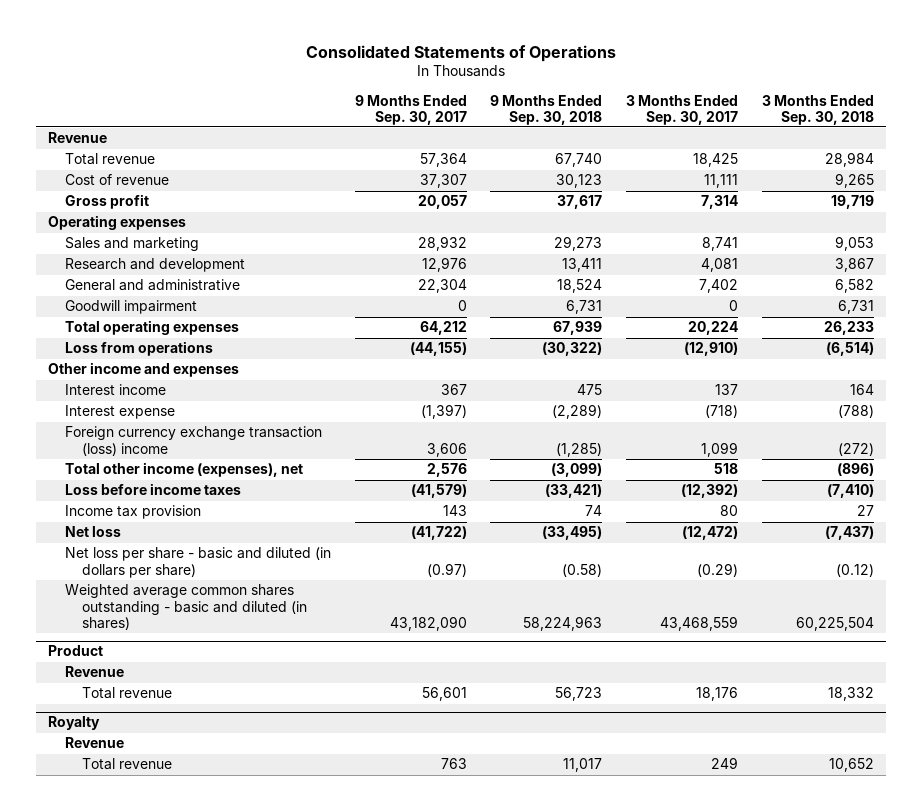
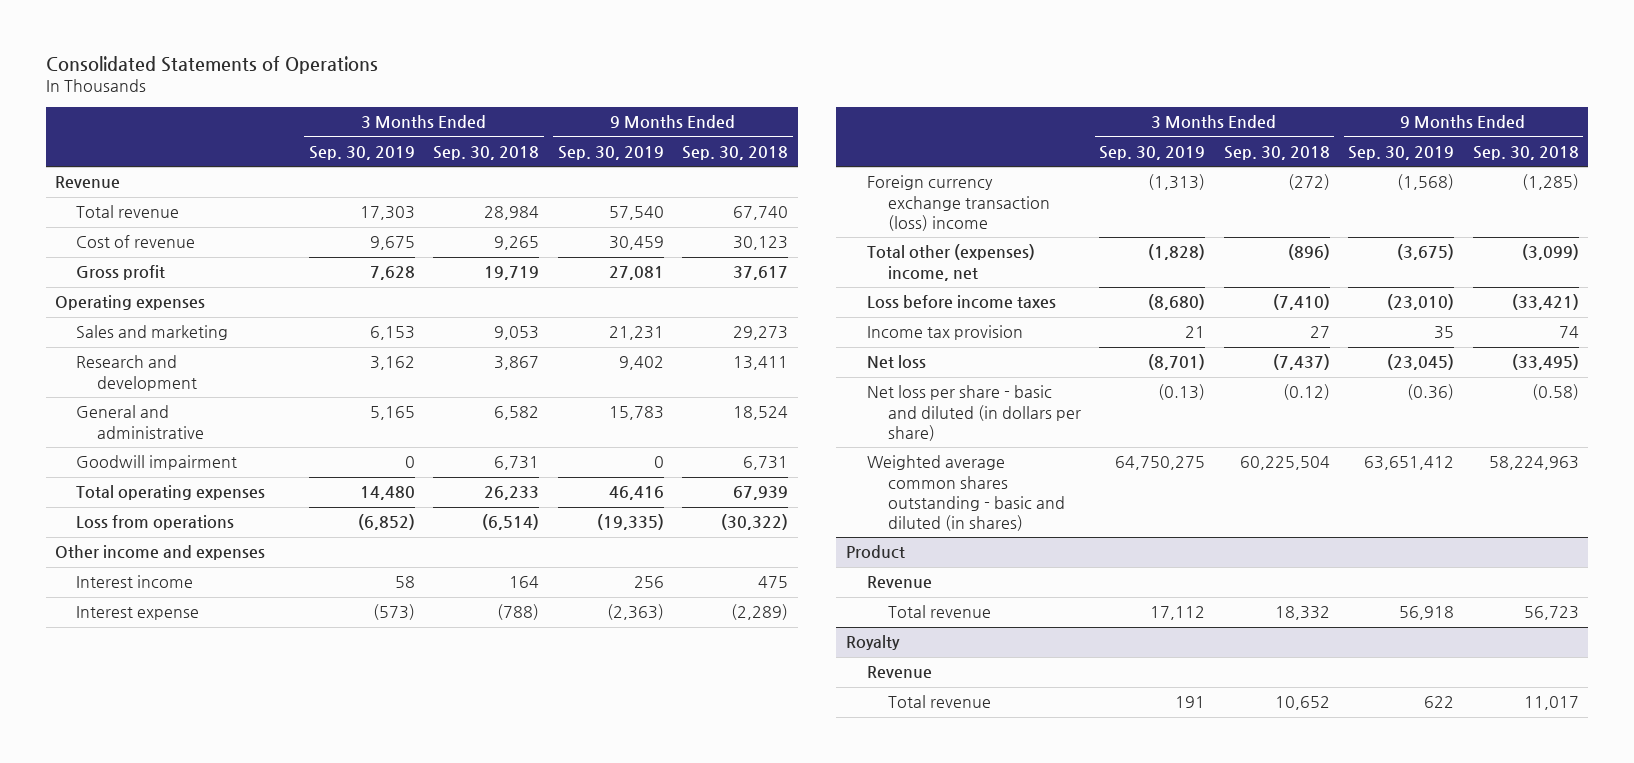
[354,94,467,125] 9 Months Ended Sep. 30, 2017 -> none
[626,94,739,125] 3 Months Ended Sep. 30, 2017 -> none
none -> [308,145,415,160] Sep. 30, 2019
none -> [557,145,664,160] Sep. 30, 2019
[64,462,303,478] Total other income (expenses), net -> [866,244,1035,281] Total other (expenses) income, net

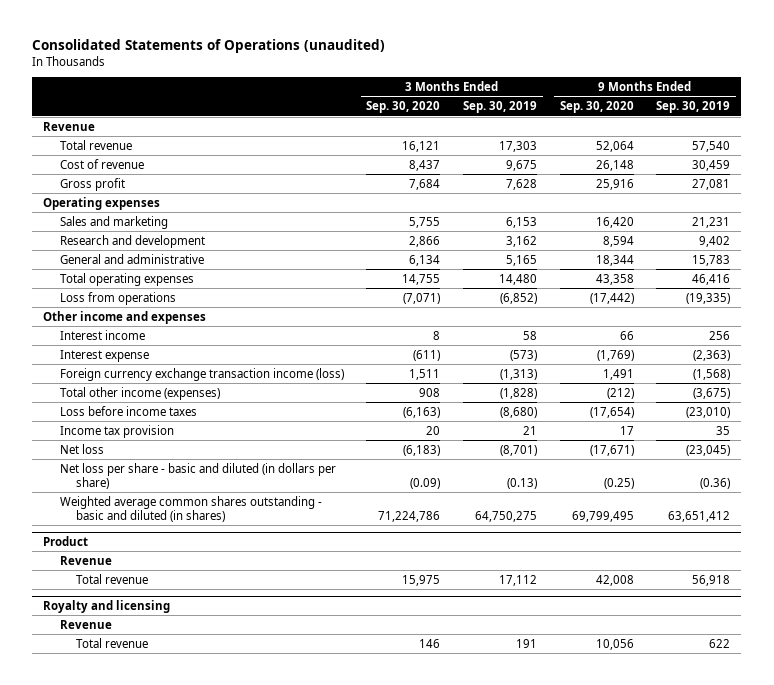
[46,56,379,75] Consolidated Statements of Operations -> [32,39,386,54] Consolidated Statements of Operations (unaudited)
[433,145,540,160] Sep. 30, 2018 -> none
[682,145,789,160] Sep. 30, 2018 -> none
none -> [366,101,441,114] Sep. 30, 2020
none -> [559,101,634,114] Sep. 30, 2020
[76,455,238,471] Goodwill impairment -> none
[866,175,1050,231] Foreign currency exchange transaction (loss) income -> [59,367,344,381] Foreign currency exchange transaction income (loss)
[866,244,1035,281] Total other (expenses) income, net -> [59,386,220,400] Total other income (expenses)
[845,635,900,651] Royalty -> none
none -> [43,599,171,613] Royalty and licensing

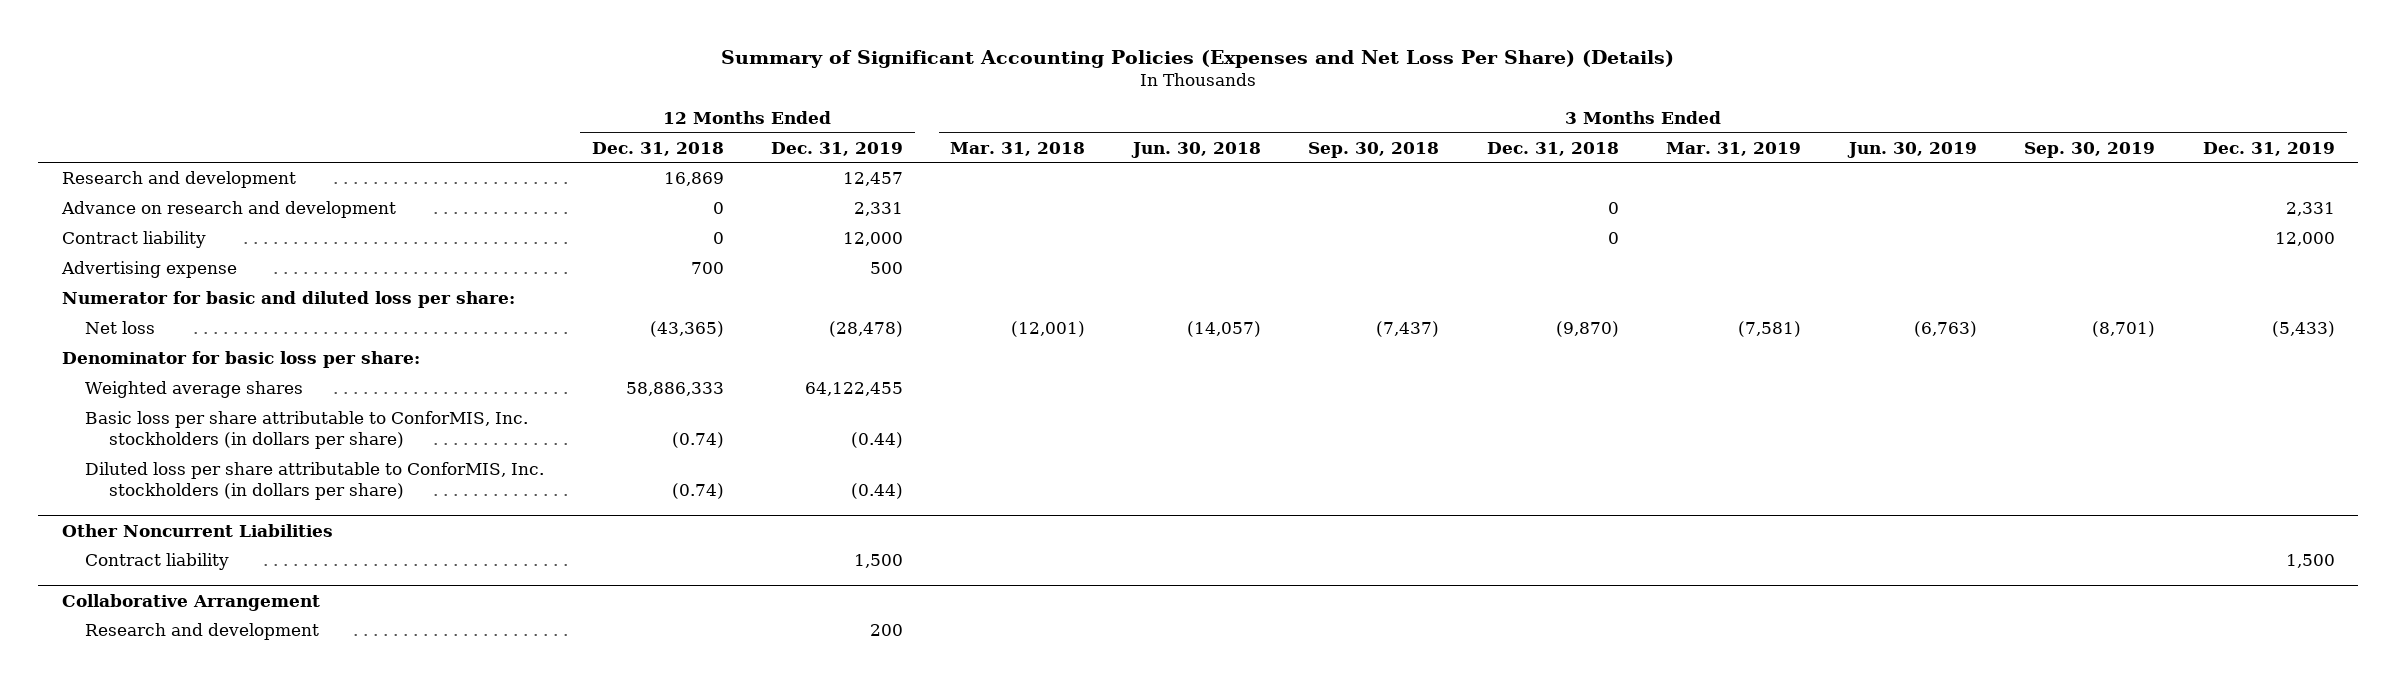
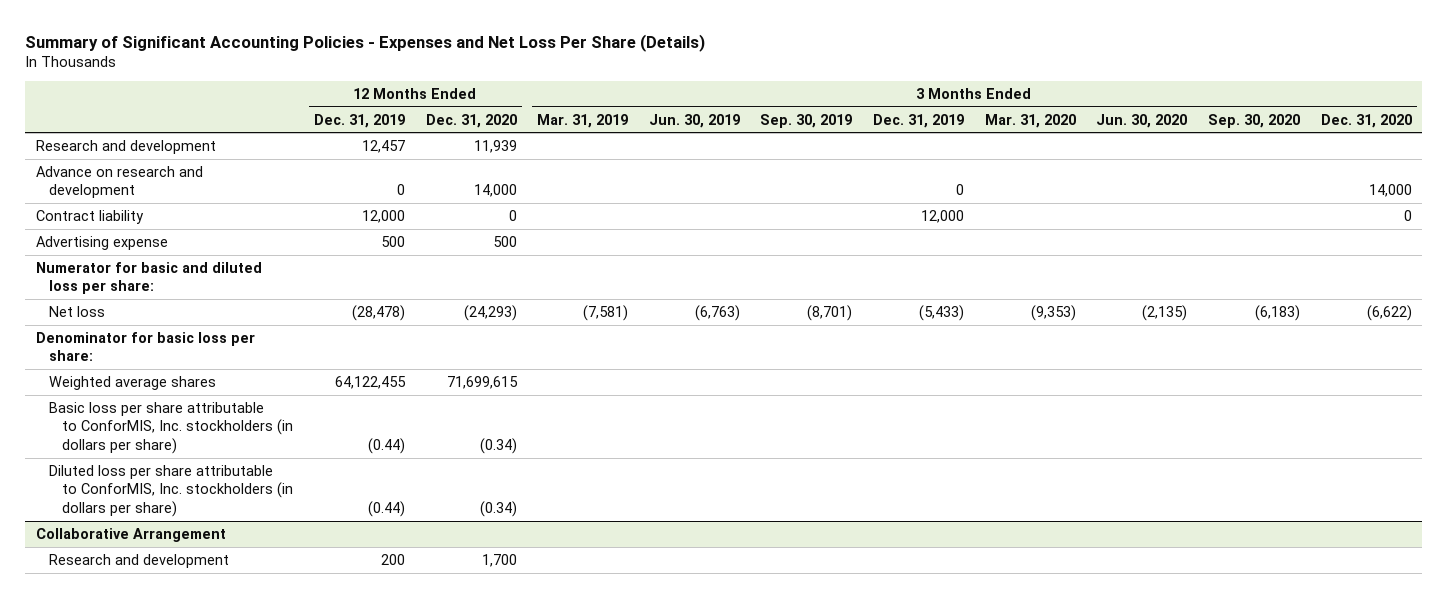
[721,49,1675,68] Summary of Significant Accounting Policies (Expenses and Net Loss Per Share) (Details) -> [25,33,706,52] Summary of Significant Accounting Policies - Expenses and Net Loss Per Share (Details)
[591,141,724,156] Dec. 31, 2018 -> none
[950,141,1086,156] Mar. 31, 2018 -> none
[1130,141,1261,158] Jun. 30, 2018 -> none
[1308,141,1440,158] Sep. 30, 2018 -> none
[1486,141,1619,156] Dec. 31, 2018 -> none
none -> [425,113,517,128] Dec. 31, 2020
none -> [984,113,1076,128] Mar. 31, 2020
none -> [1096,113,1188,128] Jun. 30, 2020
none -> [1207,113,1300,128] Sep. 30, 2020
none -> [1320,113,1412,128] Dec. 31, 2020
[854,201,904,216] 2,331 -> [397,184,406,196] 0
[2285,201,2335,216] 2,331 -> [956,184,965,196] 0
[61,523,333,537] Other Noncurrent Liabilities -> none
[85,552,230,570] Contract liability -> none

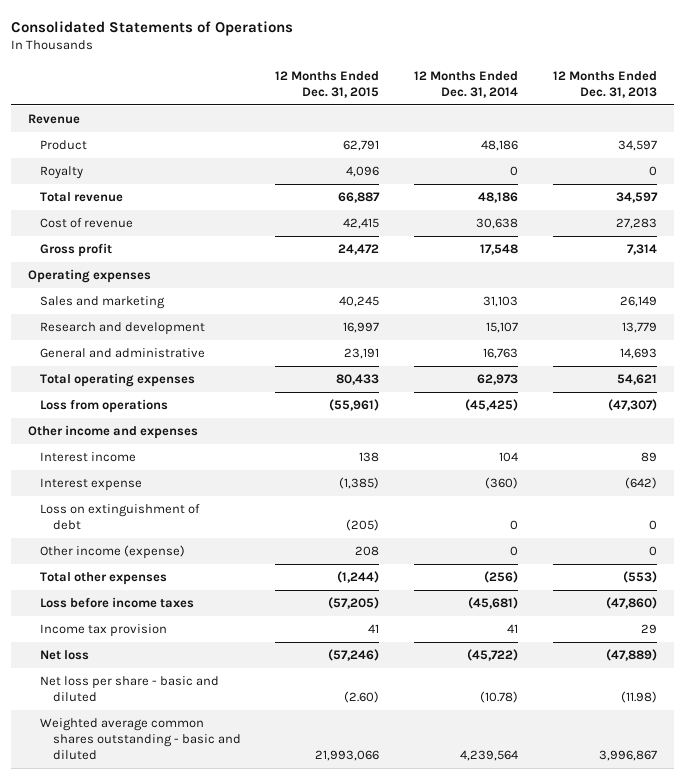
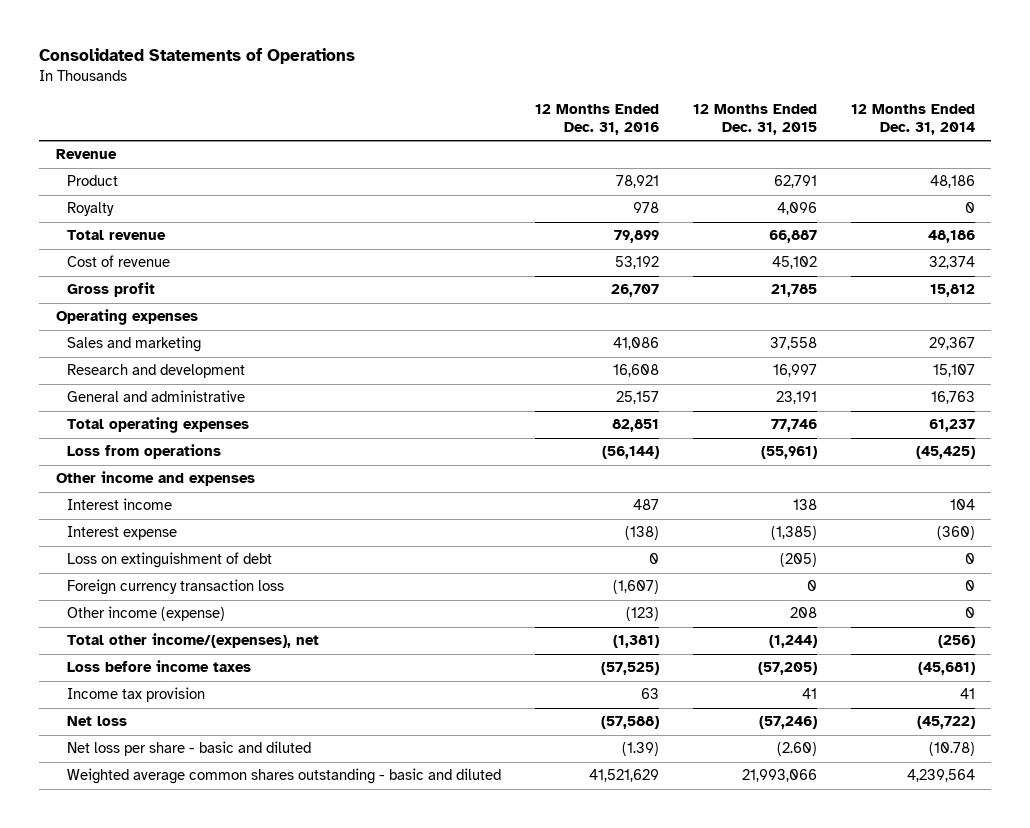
[552,70,657,98] 12 Months Ended Dec. 31, 2013 -> none
none -> [534,103,659,135] 12 Months Ended Dec. 31, 2016
[343,218,380,230] 42,415 -> [771,256,817,270] 45,102
[476,218,519,230] 30,638 -> [928,256,975,270] 32,374
[338,244,380,256] 24,472 -> [770,284,817,298] 21,785
[480,244,519,256] 17,548 -> [929,284,975,298] 15,812
[339,296,380,308] 40,245 -> [769,337,817,351] 37,558
[483,296,519,308] 31,103 -> [928,337,975,351] 29,367
[336,374,380,386] 80,433 -> [770,419,817,433] 77,746
[477,374,519,386] 62,973 -> [928,419,975,433] 61,237
none -> [66,579,284,596] Foreign currency transaction loss
[40,572,168,586] Total other expenses -> [66,633,319,649] Total other income/(expenses), net

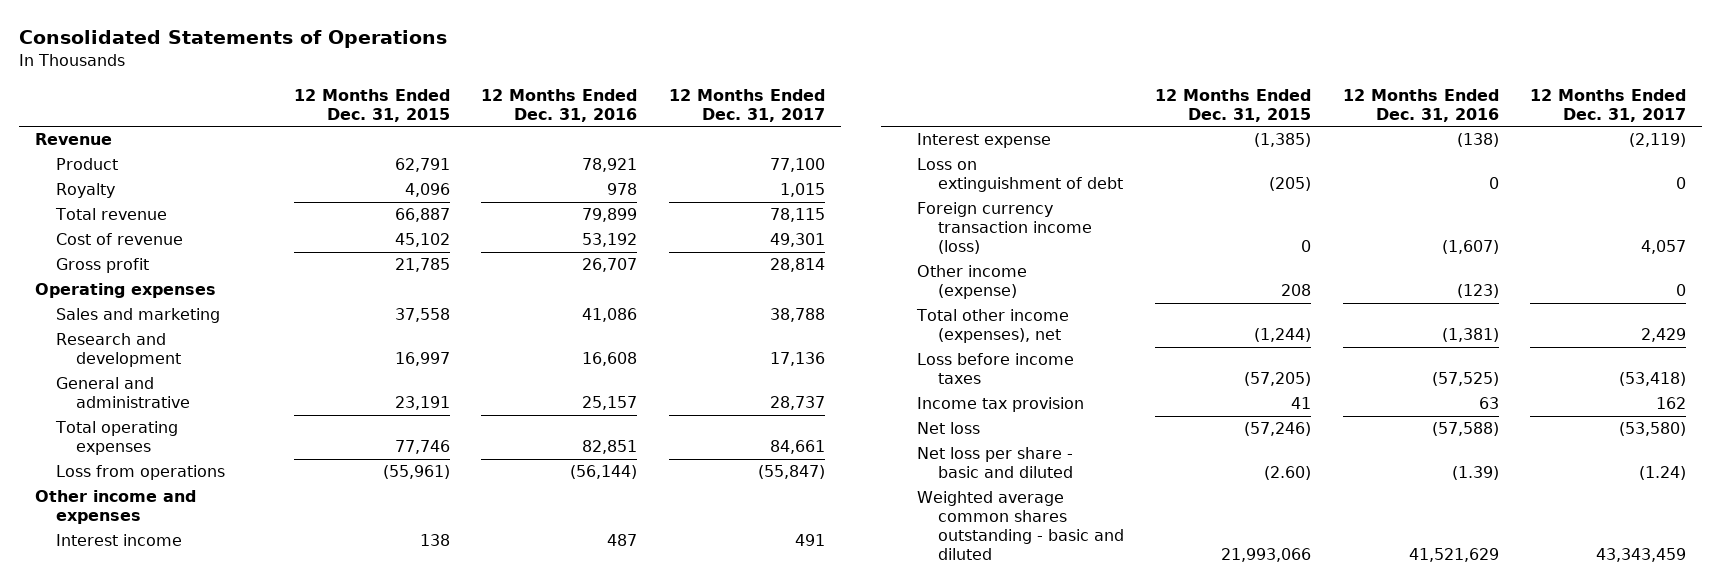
[850,103,975,135] 12 Months Ended Dec. 31, 2014 -> none
none -> [668,88,825,122] 12 Months Ended Dec. 31, 2017
[66,579,284,596] Foreign currency transaction loss -> [917,202,1092,255] Foreign currency transaction income (loss)
[66,633,319,649] Total other income/(expenses), net -> [916,309,1070,344] Total other income (expenses), net

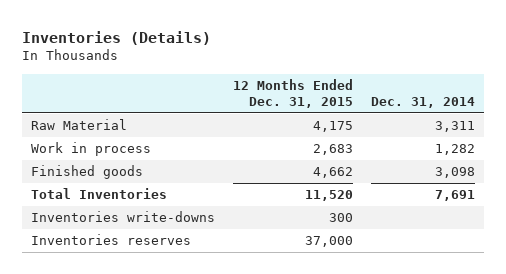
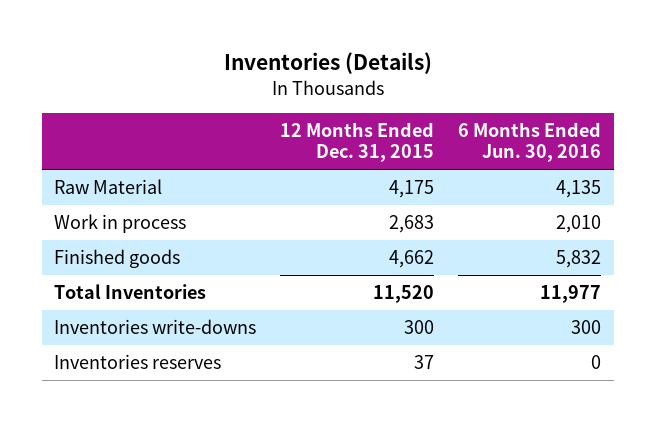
[371,97,476,109] Dec. 31, 2014 -> none
none -> [458,121,602,163] 6 Months Ended Jun. 30, 2016
[305,236,354,248] 37,000 -> [414,355,435,370] 37

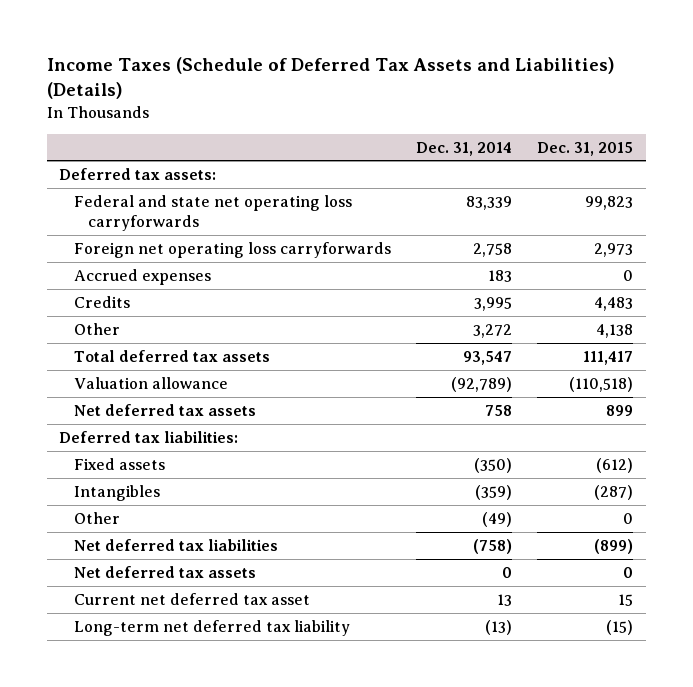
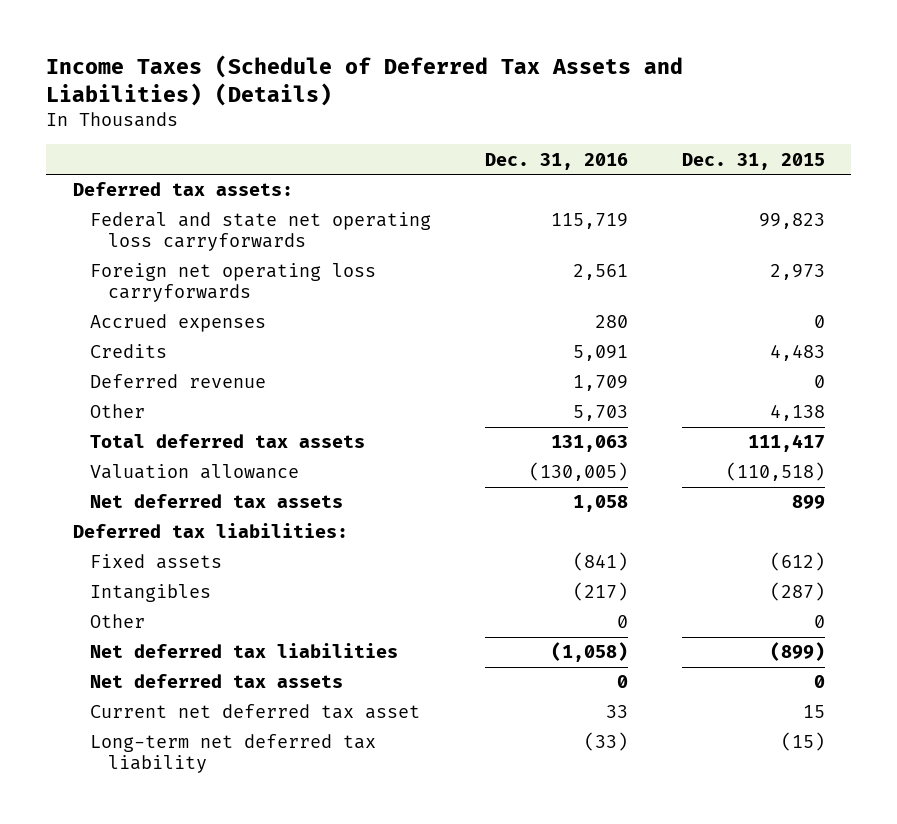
[416,141,513,156] Dec. 31, 2014 -> none
none -> [484,152,628,170] Dec. 31, 2016
none -> [90,374,267,389] Deferred revenue

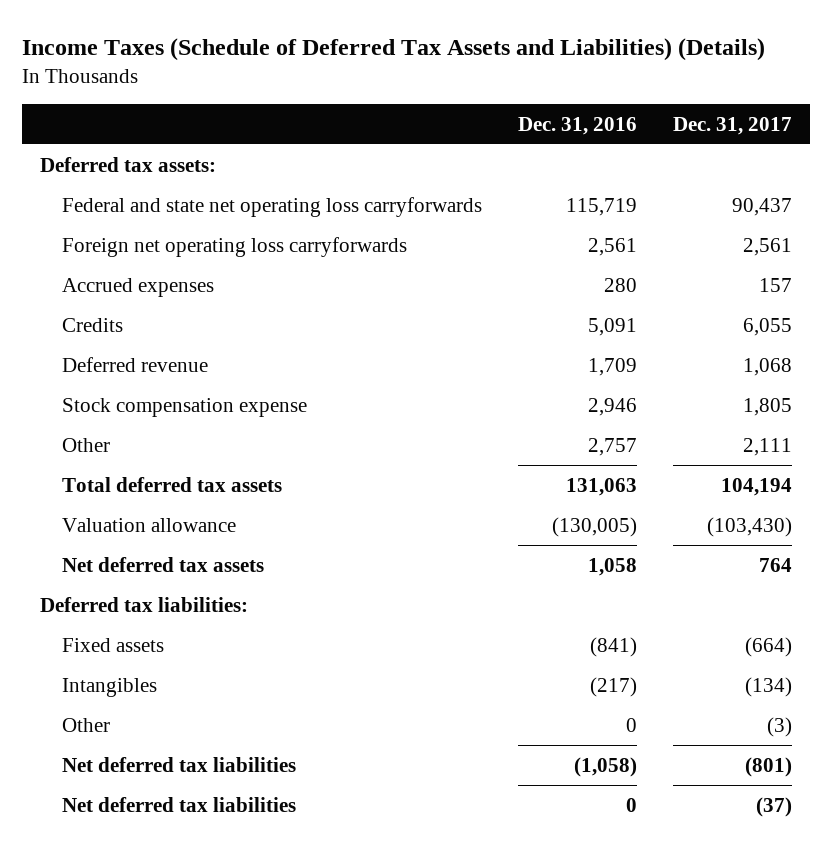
[681,152,825,170] Dec. 31, 2015 -> none
none -> [672,116,792,135] Dec. 31, 2017
none -> [61,397,307,417] Stock compensation expense
[572,405,628,422] 5,703 -> [587,437,637,456] 2,757
[90,704,421,720] Current net deferred tax asset -> none
[90,734,377,774] Long-term net deferred tax liability -> none
[90,674,344,689] Net deferred tax assets -> [61,796,296,812] Net deferred tax liabilities

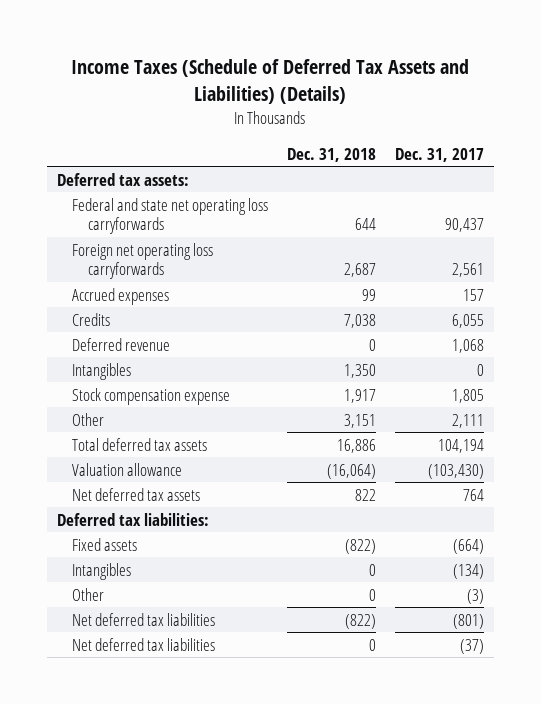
[517,116,637,135] Dec. 31, 2016 -> none
none -> [287,147,377,162] Dec. 31, 2018
none -> [72,362,132,380] Intangibles

